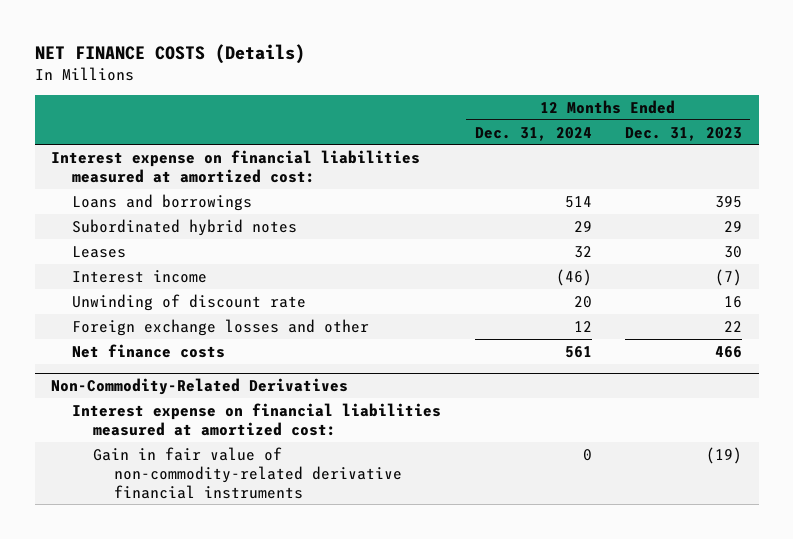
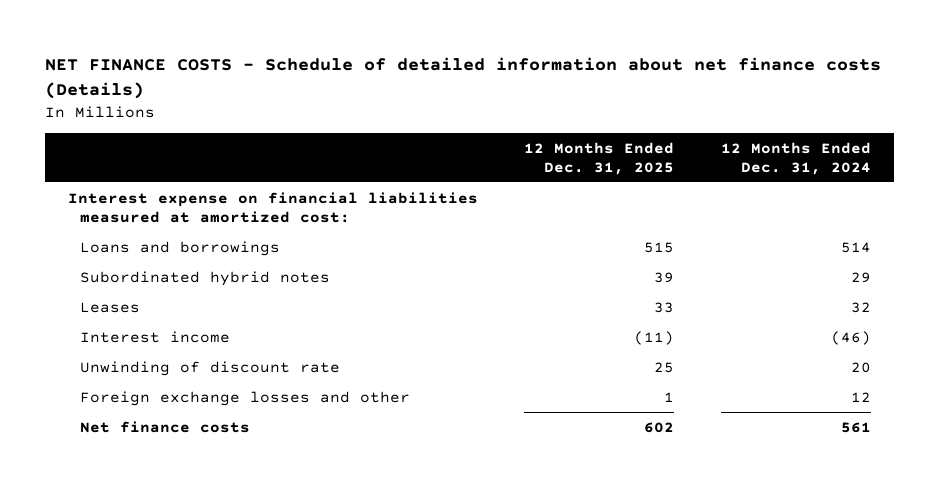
[34,43,305,64] NET FINANCE COSTS (Details) -> [44,56,881,100] NET FINANCE COSTS - Schedule of detailed information about net finance costs (Details)
[625,126,743,141] Dec. 31, 2023 -> none
none -> [524,141,675,175] 12 Months Ended Dec. 31, 2025
[51,378,349,396] Non-Commodity-Related Derivatives -> none
[72,402,442,436] Interest expense on financial liabilities measured at amortized cost: -> none
[92,446,402,499] Gain in fair value of non-commodity-related derivative financial instruments -> none

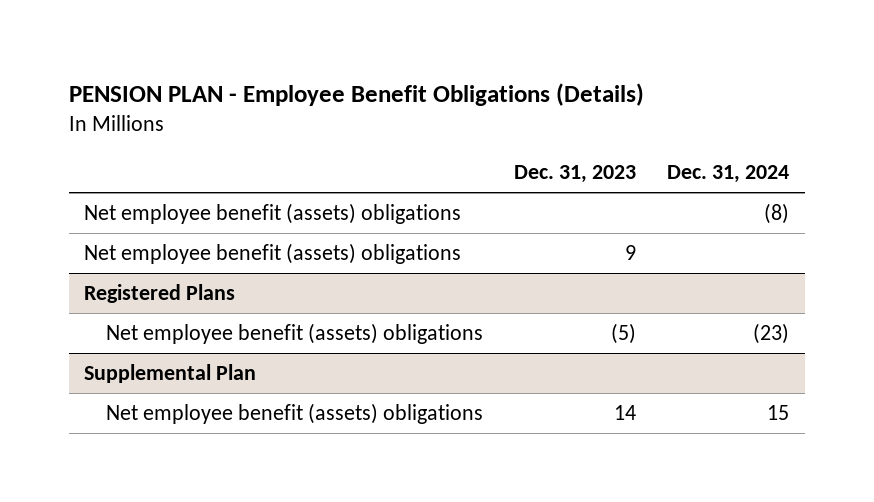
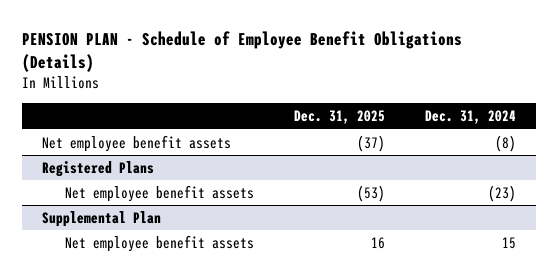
[68,82,644,106] PENSION PLAN - Employee Benefit Obligations (Details) -> [22,31,463,73] PENSION PLAN - Schedule of Employee Benefit Obligations (Details)
[514,164,637,183] Dec. 31, 2023 -> none
none -> [293,110,385,125] Dec. 31, 2025
[84,243,462,265] Net employee benefit (assets) obligations -> none
[84,203,462,225] Net employee benefit (assets) obligations -> [42,134,232,152] Net employee benefit assets
[106,323,484,345] Net employee benefit (assets) obligations -> [64,184,254,202] Net employee benefit assets
[106,403,484,425] Net employee benefit (assets) obligations -> [64,234,254,252] Net employee benefit assets

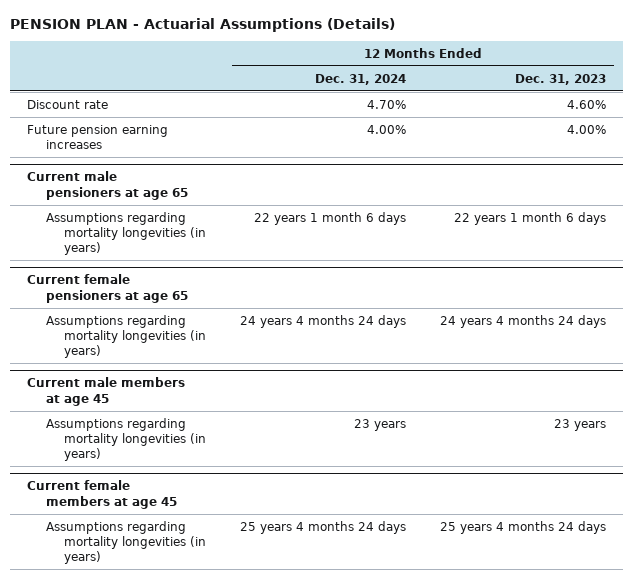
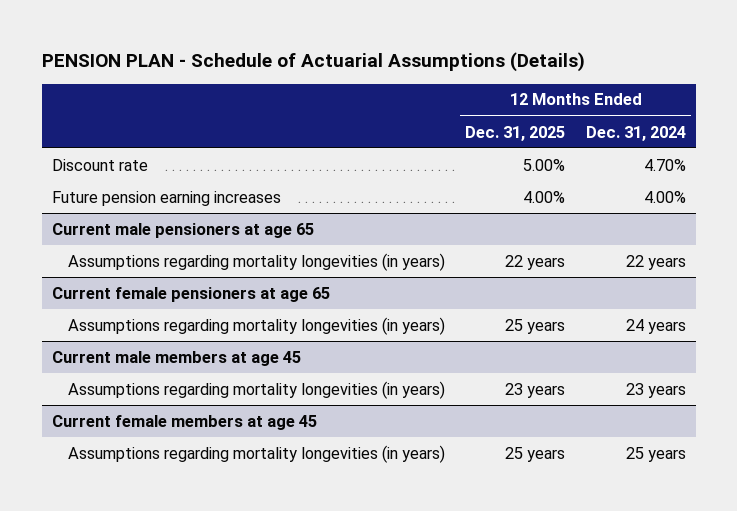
[10,18,396,33] PENSION PLAN - Actuarial Assumptions (Details) -> [41,52,585,73] PENSION PLAN - Schedule of Actuarial Assumptions (Details)
[514,73,606,85] Dec. 31, 2023 -> none
none -> [465,125,566,141] Dec. 31, 2025
[253,211,406,225] 22 years 1 month 6 days -> [625,254,686,270] 22 years
[239,314,406,328] 24 years 4 months 24 days -> [625,318,686,334] 24 years
[239,520,406,534] 25 years 4 months 24 days -> [625,446,686,462] 25 years

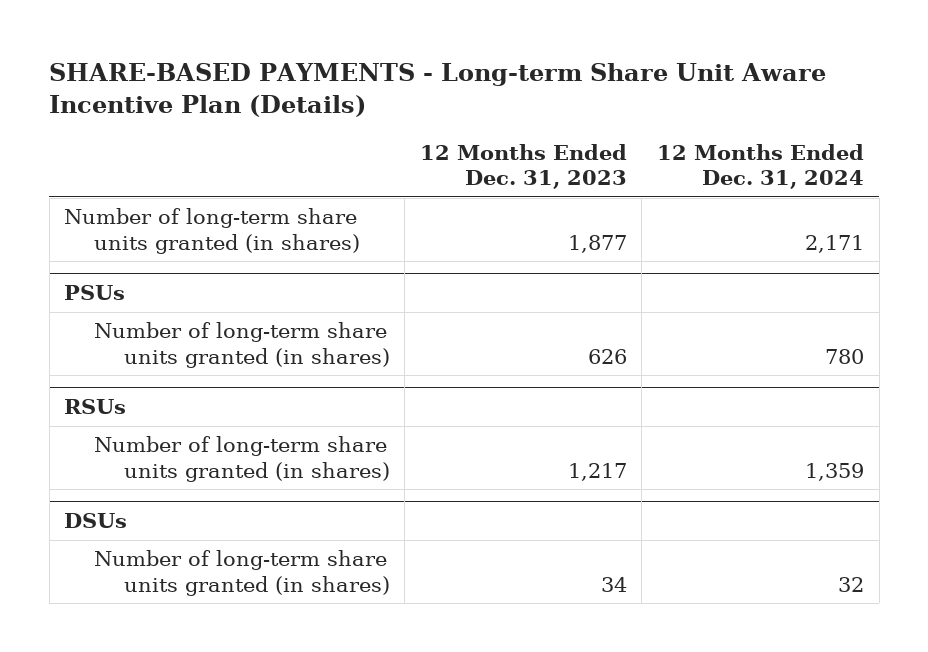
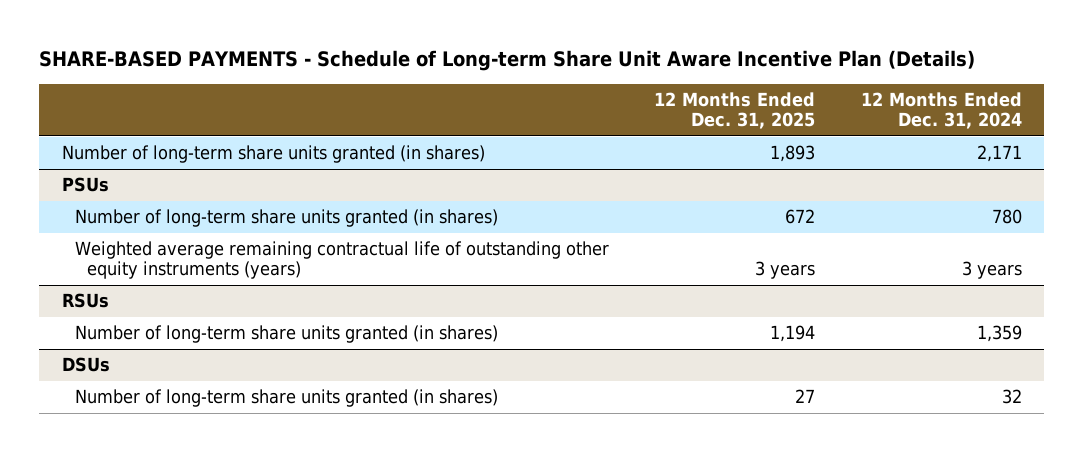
[49,63,827,117] SHARE-BASED PAYMENTS - Long-term Share Unit Aware Incentive Plan (Details) -> [39,50,976,72] SHARE-BASED PAYMENTS - Schedule of Long-term Share Unit Aware Incentive Plan (Details)
[419,143,627,190] 12 Months Ended Dec. 31, 2023 -> none
none -> [654,92,816,130] 12 Months Ended Dec. 31, 2025
none -> [74,241,609,280] Weighted average remaining contractual life of outstanding other equity instruments (years)

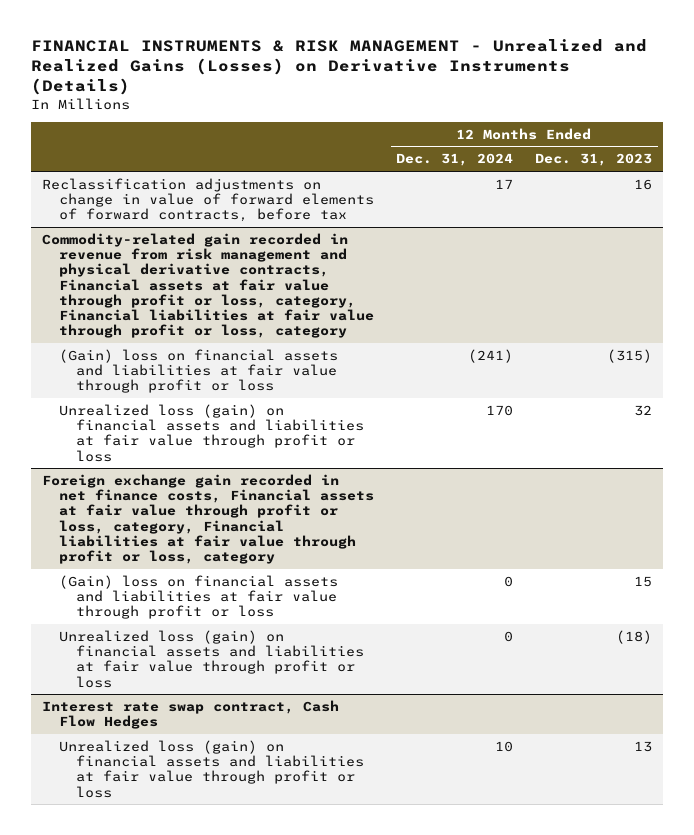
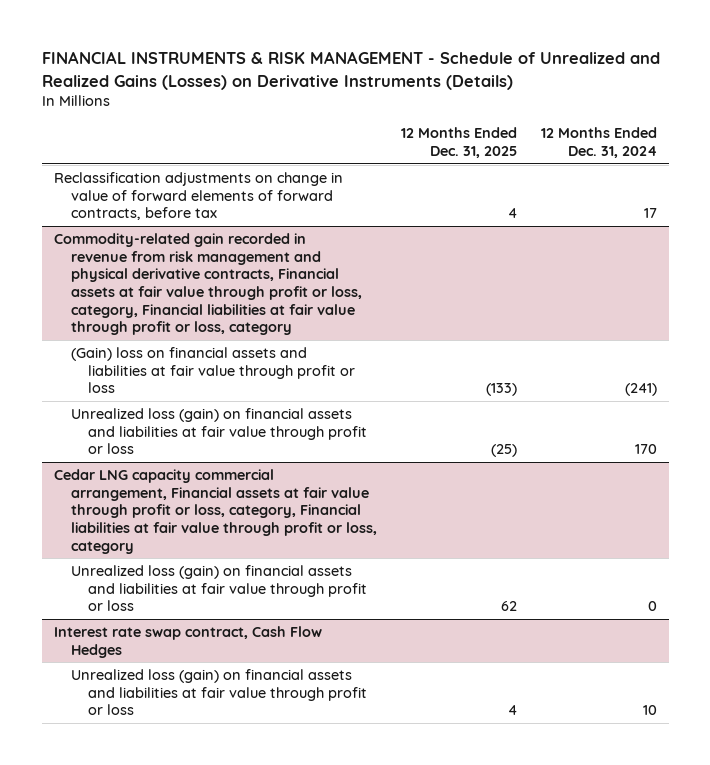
[30,38,647,96] FINANCIAL INSTRUMENTS & RISK MANAGEMENT - Unrealized and Realized Gains (Losses) on Derivative Instruments (Details) -> [41,51,660,90] FINANCIAL INSTRUMENTS & RISK MANAGEMENT - Schedule of Unrealized and Realized Gains (Losses) on Derivative Instruments (Details)
[535,153,653,167] Dec. 31, 2023 -> none
none -> [400,127,517,159] 12 Months Ended Dec. 31, 2025
[41,473,375,565] Foreign exchange gain recorded in net finance costs, Financial assets at fair value through profit or loss, category, Financial liabilities at fair value through profit or loss, category -> none
[59,574,339,620] (Gain) loss on financial assets and liabilities at fair value through profit or loss -> none
none -> [53,468,377,554] Cedar LNG capacity commercial arrangement, Financial assets at fair value through profit or loss, category, Financial liabilities at fair value through profit or loss, category

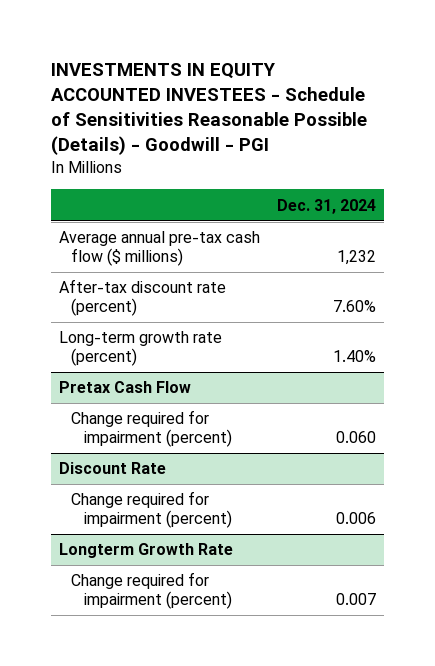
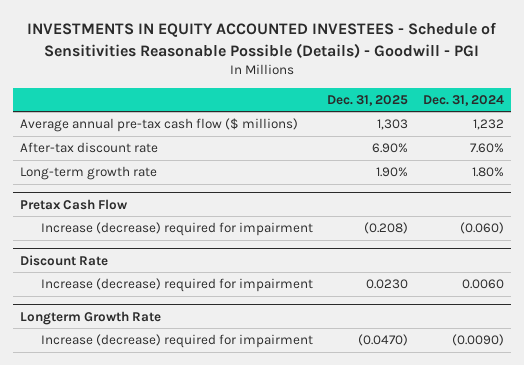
none -> [327,94,409,106] Dec. 31, 2025
[59,279,227,317] After-tax discount rate (percent) -> [20,142,159,154] After-tax discount rate
[59,331,223,367] Long-term growth rate (percent) -> [20,166,158,181] Long-term growth rate
[332,350,376,363] 1.40% -> [471,167,504,178] 1.80%
[71,410,232,448] Change required for impairment (percent) -> [41,222,314,237] Increase (decrease) required for impairment
[335,431,376,444] 0.060 -> [459,222,504,235] (0.060)
[71,491,232,529] Change required for impairment (percent) -> [41,278,314,293] Increase (decrease) required for impairment
[335,512,376,525] 0.006 -> [461,279,504,290] 0.0060
[71,572,232,610] Change required for impairment (percent) -> [41,334,314,349] Increase (decrease) required for impairment
[335,593,376,606] 0.007 -> [451,334,504,347] (0.0090)

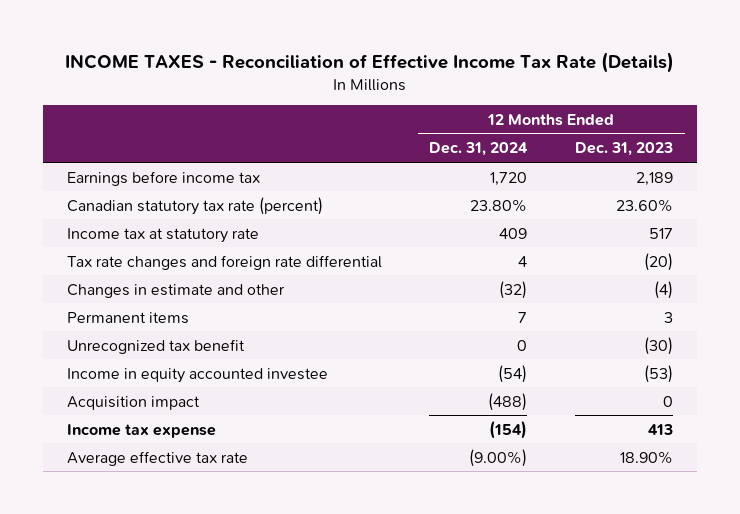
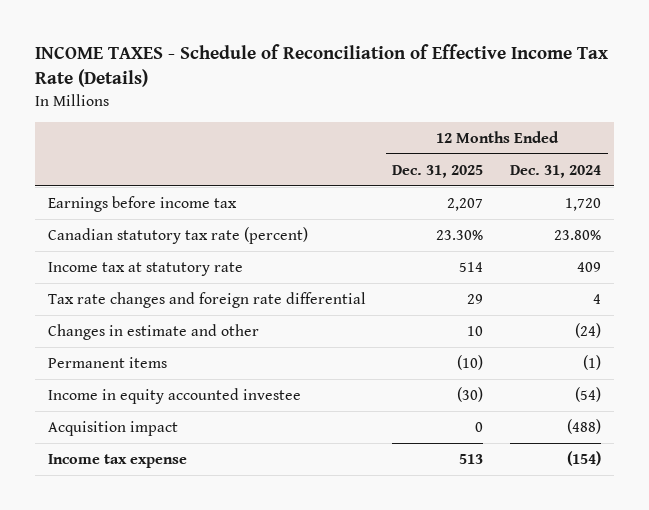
[64,51,674,73] INCOME TAXES - Reconciliation of Effective Income Tax Rate (Details) -> [34,44,608,88] INCOME TAXES - Schedule of Reconciliation of Effective Income Tax Rate (Details)
[574,142,673,157] Dec. 31, 2023 -> none
none -> [392,164,484,178] Dec. 31, 2025
[66,338,245,354] Unrecognized tax benefit -> none
[499,280,528,299] (32) -> [574,322,601,338] (24)
[518,311,528,323] 7 -> [582,354,601,370] (1)
[66,450,248,466] Average effective tax rate -> none

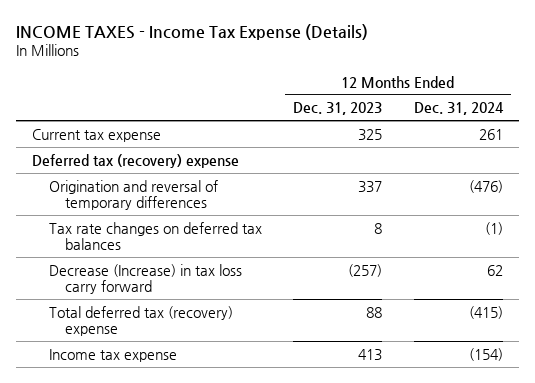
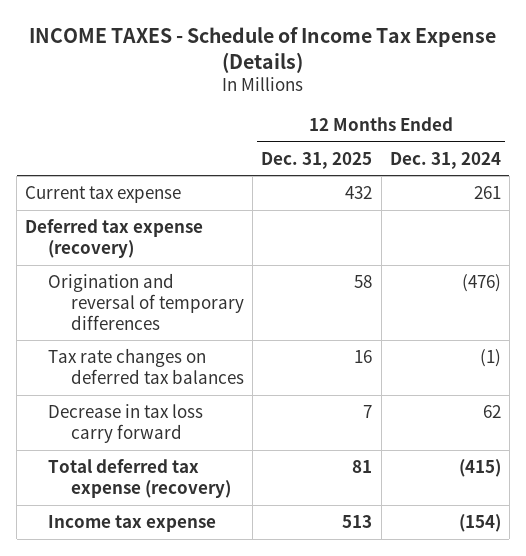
[16,24,369,41] INCOME TAXES - Income Tax Expense (Details) -> [28,26,496,73] INCOME TAXES - Schedule of Income Tax Expense (Details)
[293,102,383,116] Dec. 31, 2023 -> none
none -> [261,151,373,169] Dec. 31, 2025
[31,153,239,168] Deferred tax (recovery) expense -> [25,218,204,258] Deferred tax expense (recovery)
[48,263,242,295] Decrease (Increase) in tax loss carry forward -> [48,403,204,443] Decrease in tax loss carry forward
[48,305,233,337] Total deferred tax (recovery) expense -> [48,458,232,498] Total deferred tax expense (recovery)

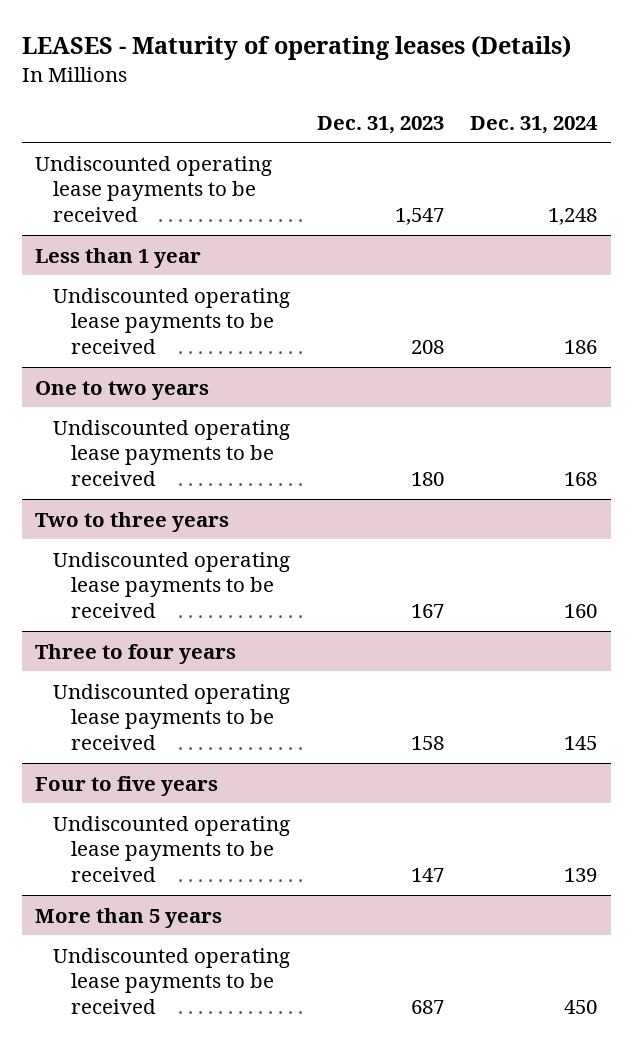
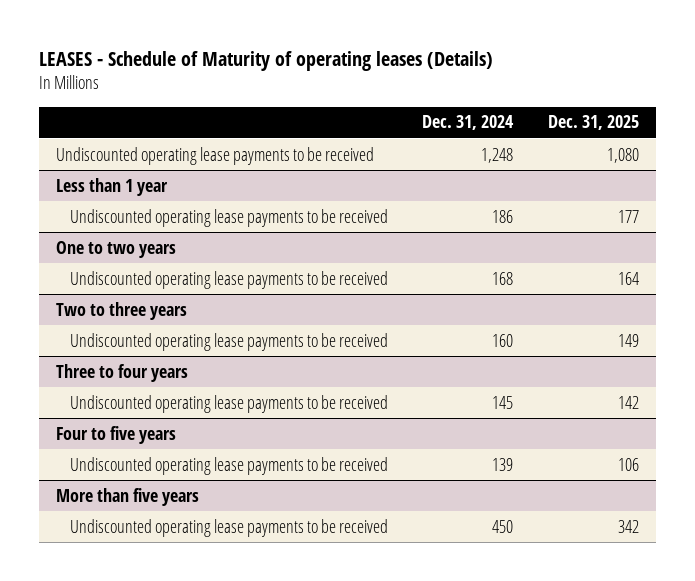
[21,34,571,60] LEASES - Maturity of operating leases (Details) -> [38,50,493,71] LEASES - Schedule of Maturity of operating leases (Details)
[316,115,444,134] Dec. 31, 2023 -> none
none -> [547,115,639,131] Dec. 31, 2025
[35,907,223,928] More than 5 years -> [56,487,200,506] More than five years

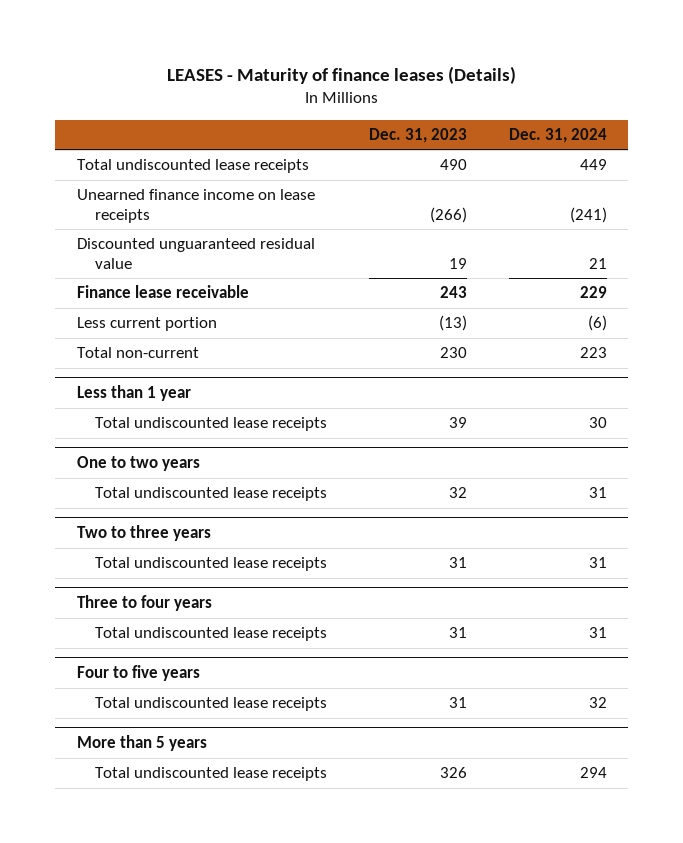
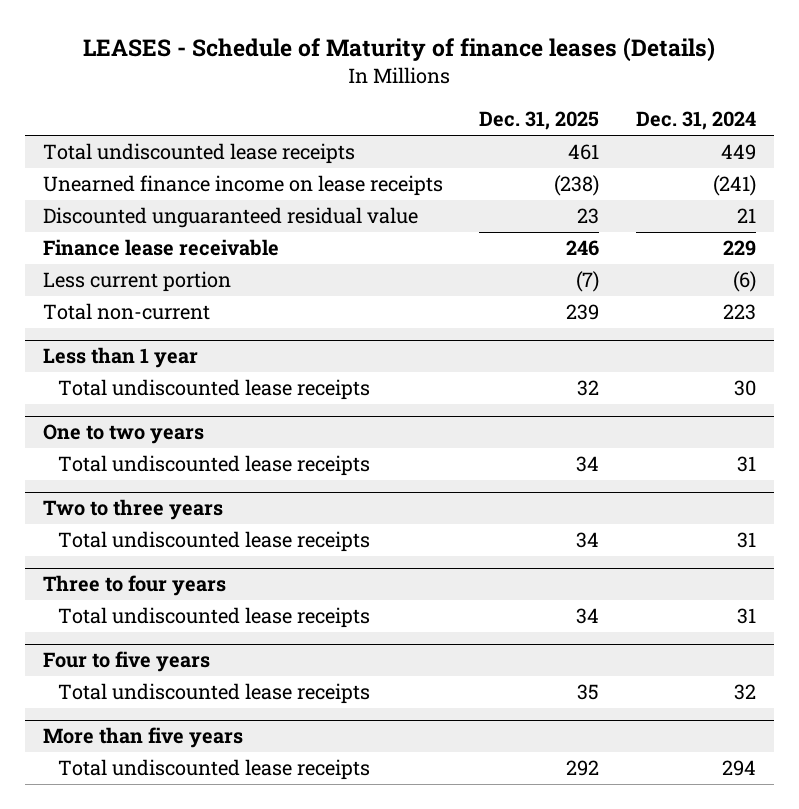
[166,65,516,84] LEASES - Maturity of finance leases (Details) -> [83,36,716,62] LEASES - Schedule of Maturity of finance leases (Details)
[368,127,467,143] Dec. 31, 2023 -> none
none -> [479,111,600,131] Dec. 31, 2025
[76,735,207,752] More than 5 years -> [42,727,243,749] More than five years

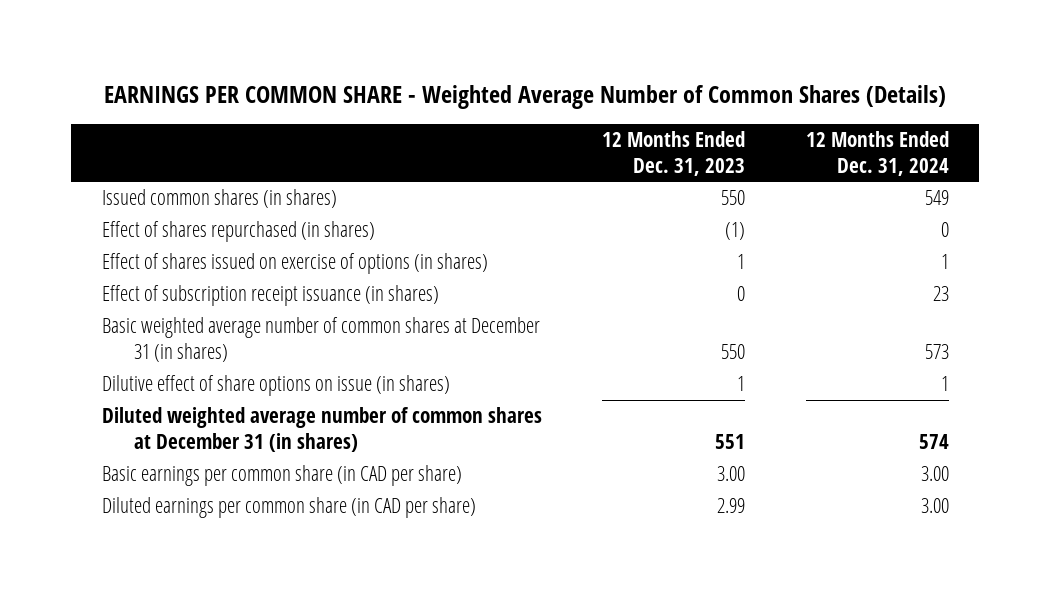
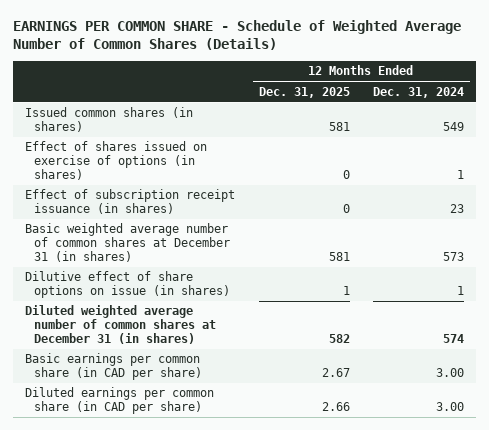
[104,85,947,110] EARNINGS PER COMMON SHARE - Weighted Average Number of Common Shares (Details) -> [13,20,462,51] EARNINGS PER COMMON SHARE - Schedule of Weighted Average Number of Common Shares (Details)
[602,130,746,177] 12 Months Ended Dec. 31, 2023 -> none
none -> [258,86,350,98] Dec. 31, 2025
[101,221,375,243] Effect of shares repurchased (in shares) -> none

